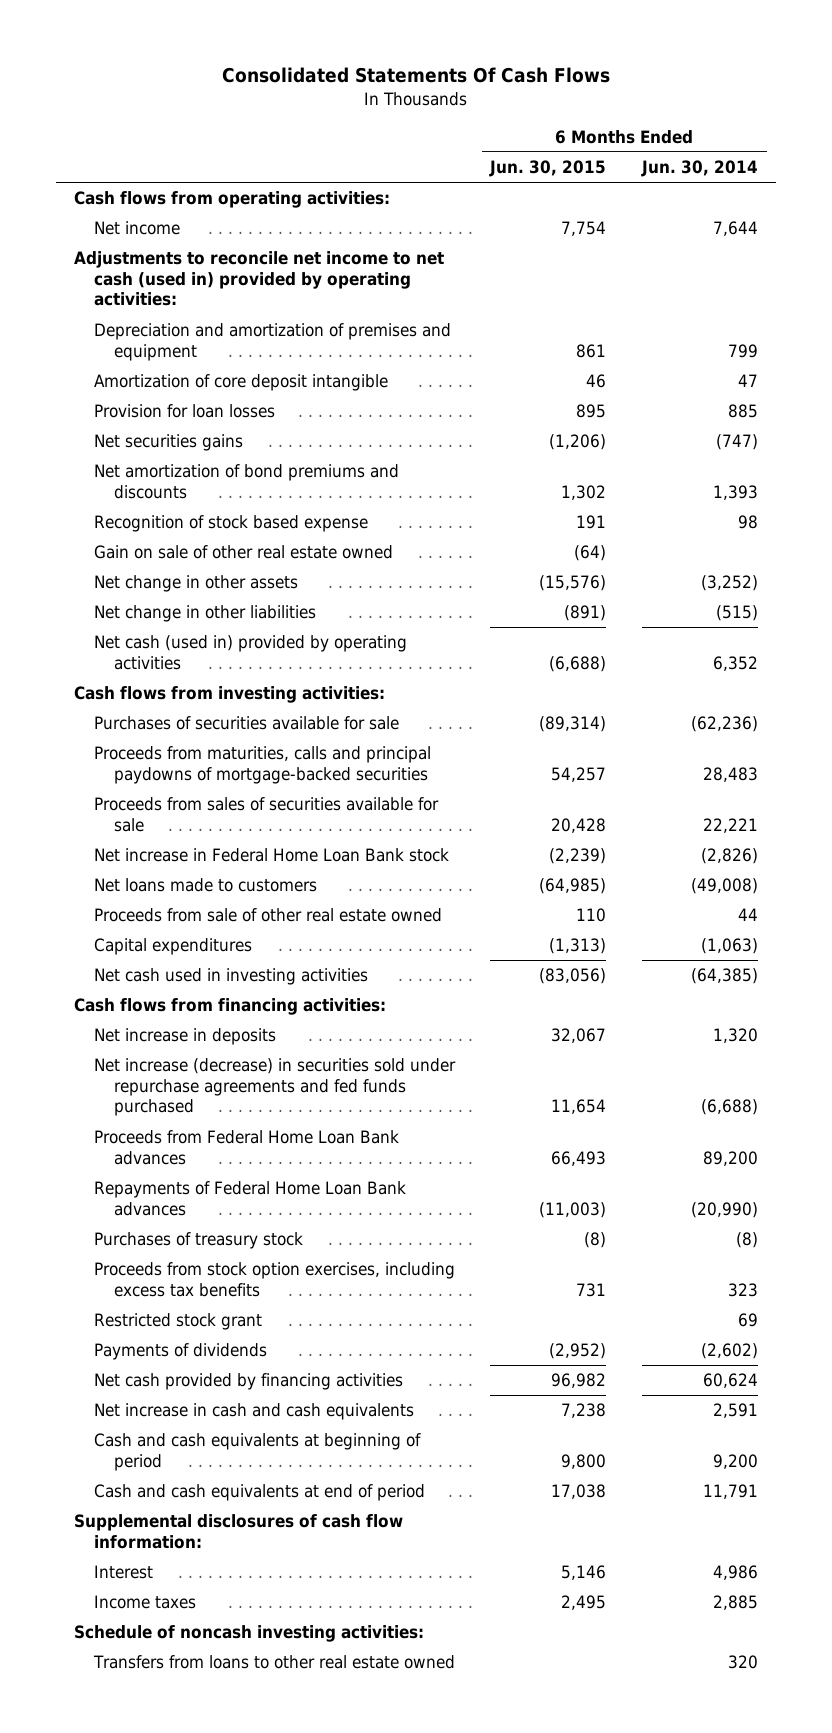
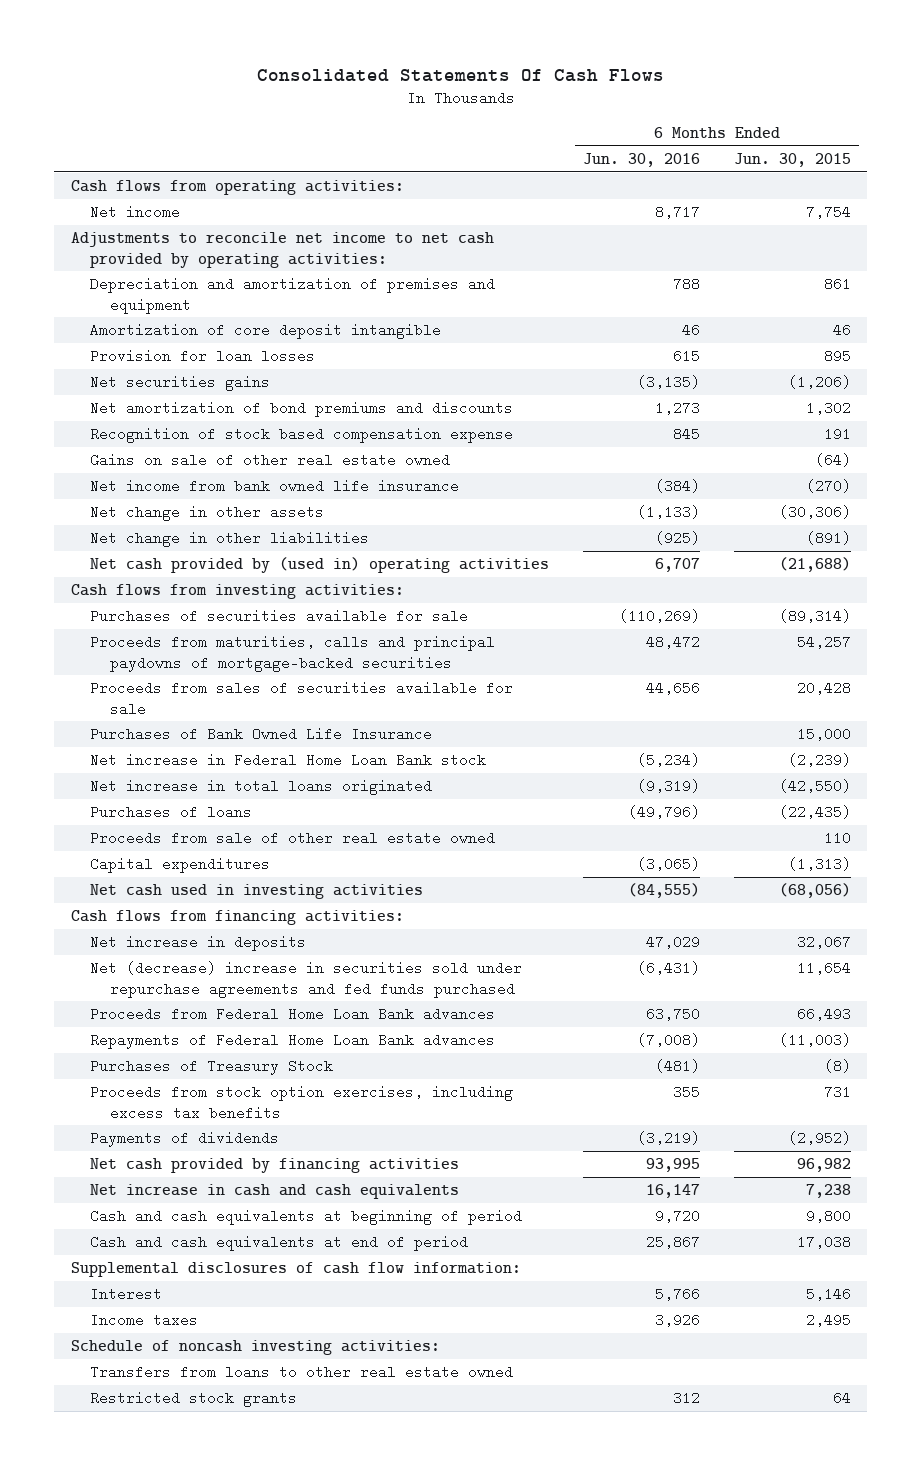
[640,160,758,178] Jun. 30, 2014 -> none
none -> [583,152,701,167] Jun. 30, 2016
[73,251,444,307] Adjustments to reconcile net income to net cash (used in) provided by operating activities: -> [71,232,495,268] Adjustments to reconcile net income to net cash provided by operating activities:
[94,515,369,533] Recognition of stock based expense -> [90,427,514,444] Recognition of stock based compensation expense
[94,545,394,560] Gain on sale of other real estate owned -> [90,453,451,468] Gains on sale of other real estate owned
none -> [90,479,460,494] Net income from bank owned life insurance
[539,575,607,592] (15,576) -> [778,505,851,520] (30,306)
[94,635,408,670] Net cash (used in) provided by operating activities -> [90,557,550,574] Net cash provided by (used in) operating activities
[549,655,607,672] (6,688) -> [778,557,851,573] (21,688)
none -> [90,727,433,742] Purchases of Bank Owned Life Insurance
[94,878,318,893] Net loans made to customers -> none
none -> [90,779,433,796] Net increase in total loans originated
none -> [90,805,253,820] Purchases of loans
[539,968,607,985] (83,056) -> [778,883,851,899] (68,056)
[94,1058,457,1117] Net increase (decrease) in securities sold under repurchase agreements and fed funds purchased -> [90,961,523,998] Net (decrease) increase in securities sold under repurchase agreements and fed funds purchased
[94,1232,304,1250] Purchases of treasury stock -> [90,1059,334,1076] Purchases of Treasury Stock
[94,1313,263,1331] Restricted stock grant -> none
none -> [90,1391,298,1408] Restricted stock grants

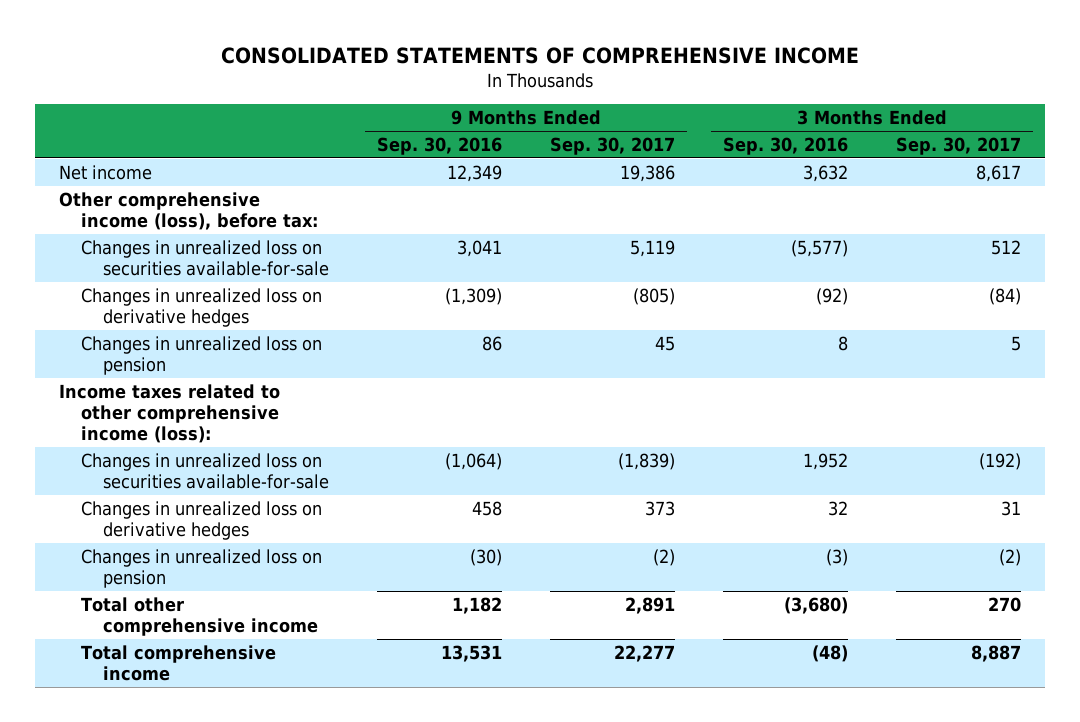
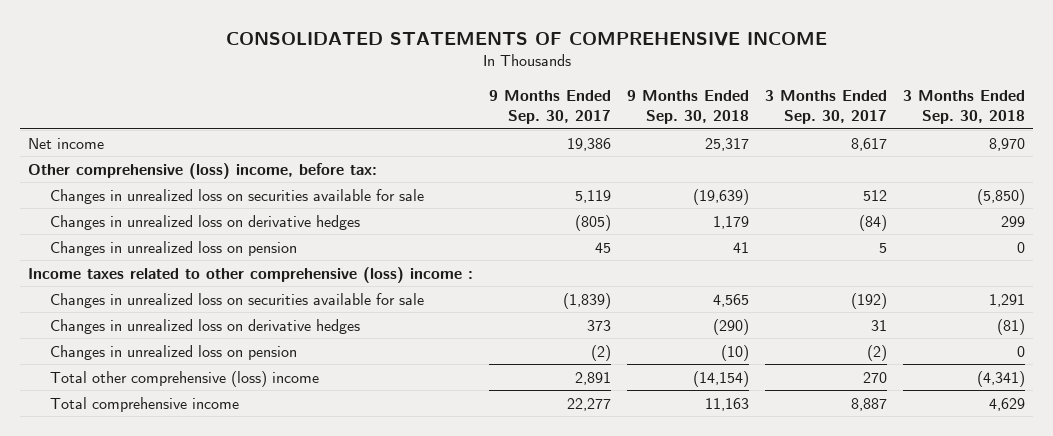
[376,136,502,155] Sep. 30, 2016 -> none
[722,136,848,155] Sep. 30, 2016 -> none
none -> [627,89,750,125] 9 Months Ended Sep. 30, 2018
none -> [903,89,1026,125] 3 Months Ended Sep. 30, 2018
[58,191,318,231] Other comprehensive income (loss), before tax: -> [28,162,378,179] Other comprehensive (loss) income, before tax:
[80,239,329,277] Changes in unrealized loss on securities available-for-sale -> [49,188,424,204] Changes in unrealized loss on securities available for sale
[58,383,280,444] Income taxes related to other comprehensive income (loss): -> [28,266,474,283] Income taxes related to other comprehensive (loss) income :
[80,452,329,490] Changes in unrealized loss on securities available-for-sale -> [49,292,424,308] Changes in unrealized loss on securities available for sale
[80,596,318,637] Total other comprehensive income -> [49,370,319,387] Total other comprehensive (loss) income

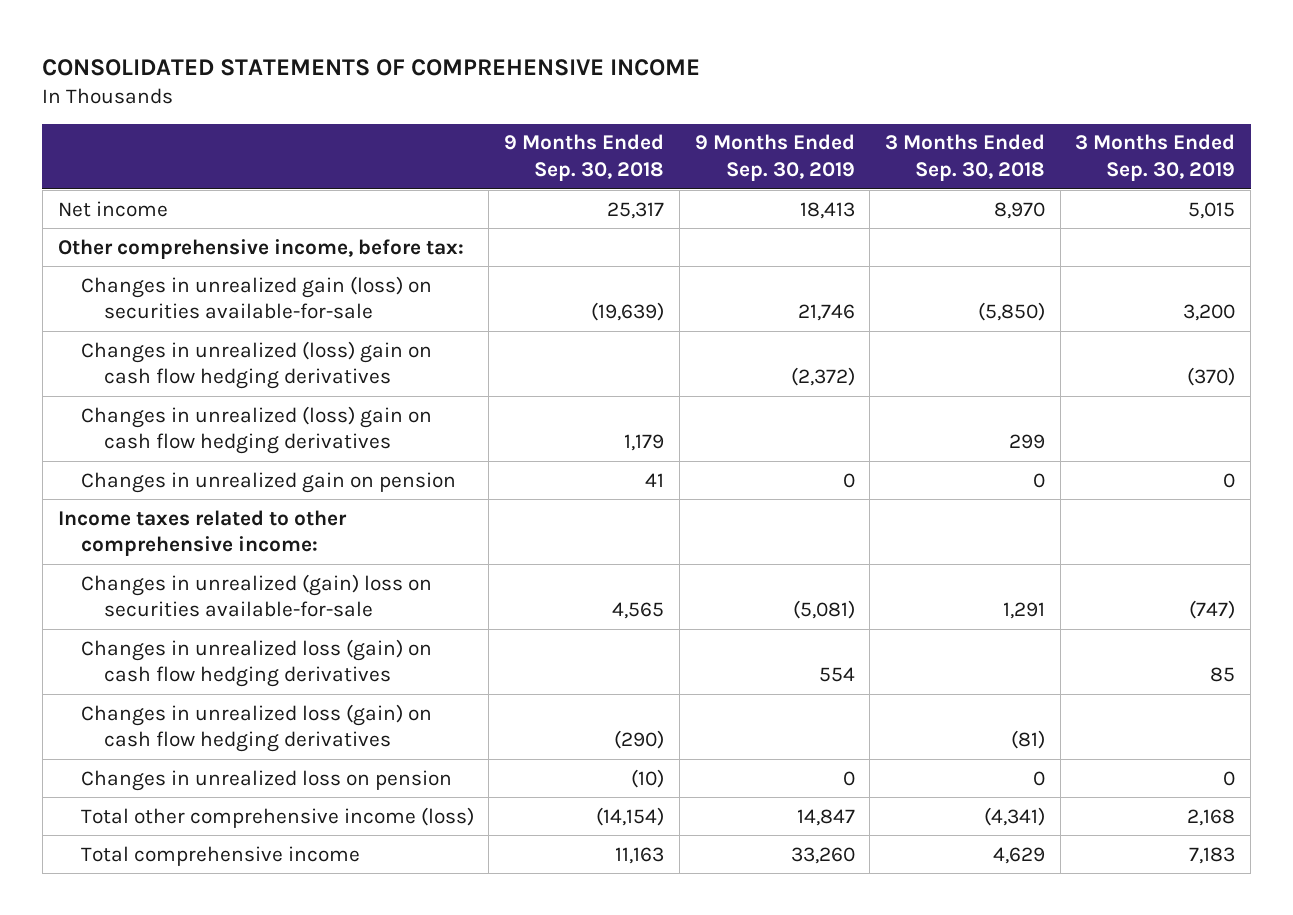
[489,89,612,125] 9 Months Ended Sep. 30, 2017 -> none
[765,89,888,125] 3 Months Ended Sep. 30, 2017 -> none
none -> [694,134,855,182] 9 Months Ended Sep. 30, 2019
none -> [1075,134,1236,182] 3 Months Ended Sep. 30, 2019
[28,162,378,179] Other comprehensive (loss) income, before tax: -> [57,238,464,259] Other comprehensive income, before tax:
[49,188,424,204] Changes in unrealized loss on securities available for sale -> [80,275,432,320] Changes in unrealized gain (loss) on securities available-for-sale
none -> [80,340,432,390] Changes in unrealized (loss) gain on cash flow hedging derivatives
[49,214,360,230] Changes in unrealized loss on derivative hedges -> [80,405,432,455] Changes in unrealized (loss) gain on cash flow hedging derivatives
[49,240,297,256] Changes in unrealized loss on pension -> [80,471,456,493] Changes in unrealized gain on pension
[28,266,474,283] Income taxes related to other comprehensive (loss) income : -> [57,509,347,557] Income taxes related to other comprehensive income:
[49,292,424,308] Changes in unrealized loss on securities available for sale -> [80,573,432,618] Changes in unrealized (gain) loss on securities available-for-sale
none -> [80,638,432,688] Changes in unrealized loss (gain) on cash flow hedging derivatives
[49,318,360,334] Changes in unrealized loss on derivative hedges -> [80,703,432,753] Changes in unrealized loss (gain) on cash flow hedging derivatives
[49,370,319,387] Total other comprehensive (loss) income -> [80,806,474,828] Total other comprehensive income (loss)

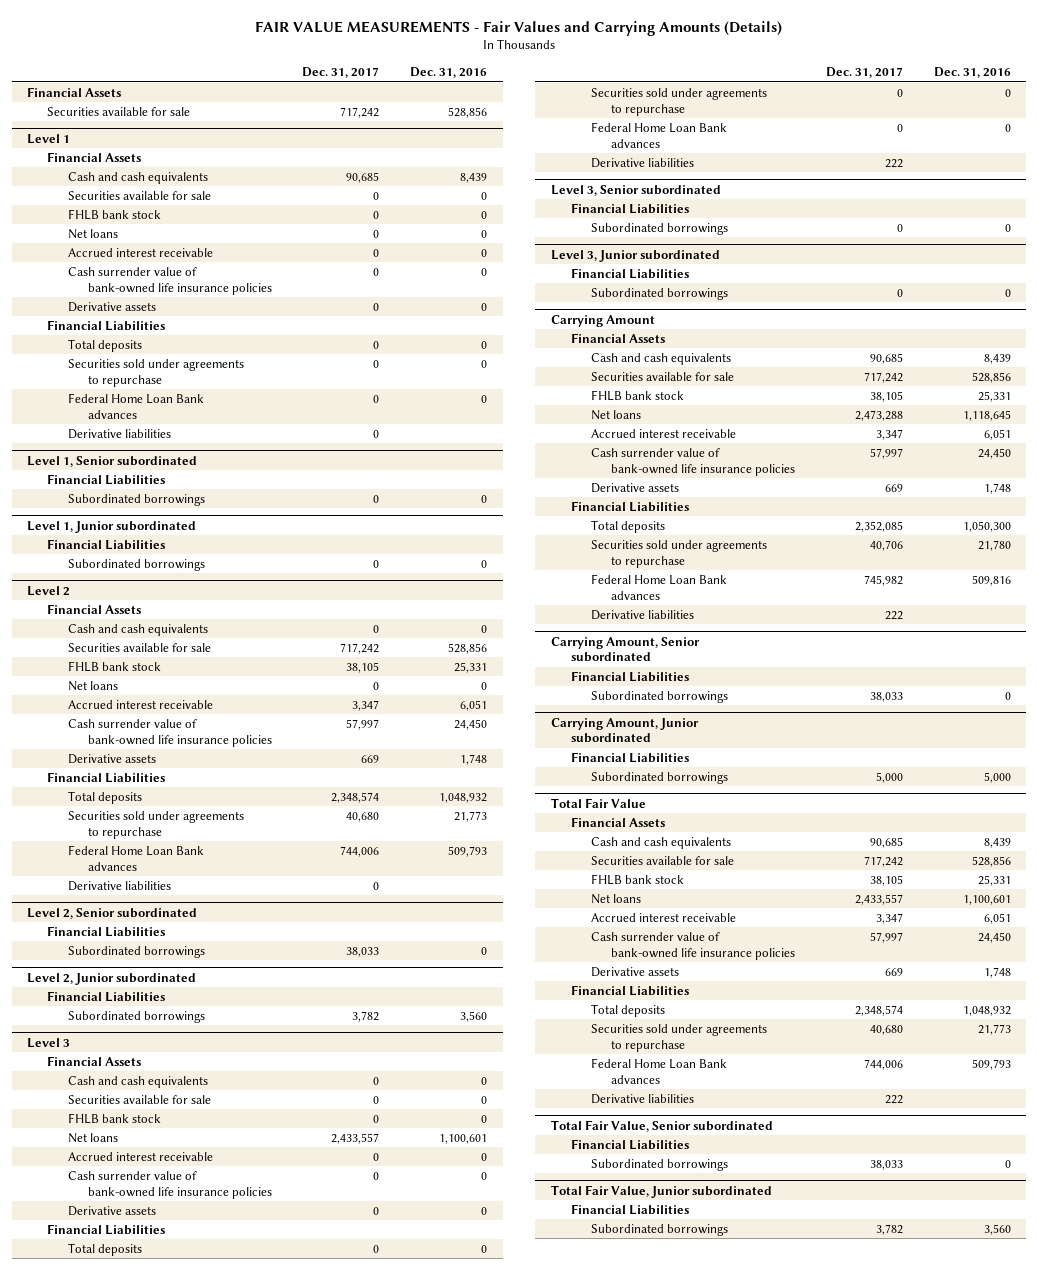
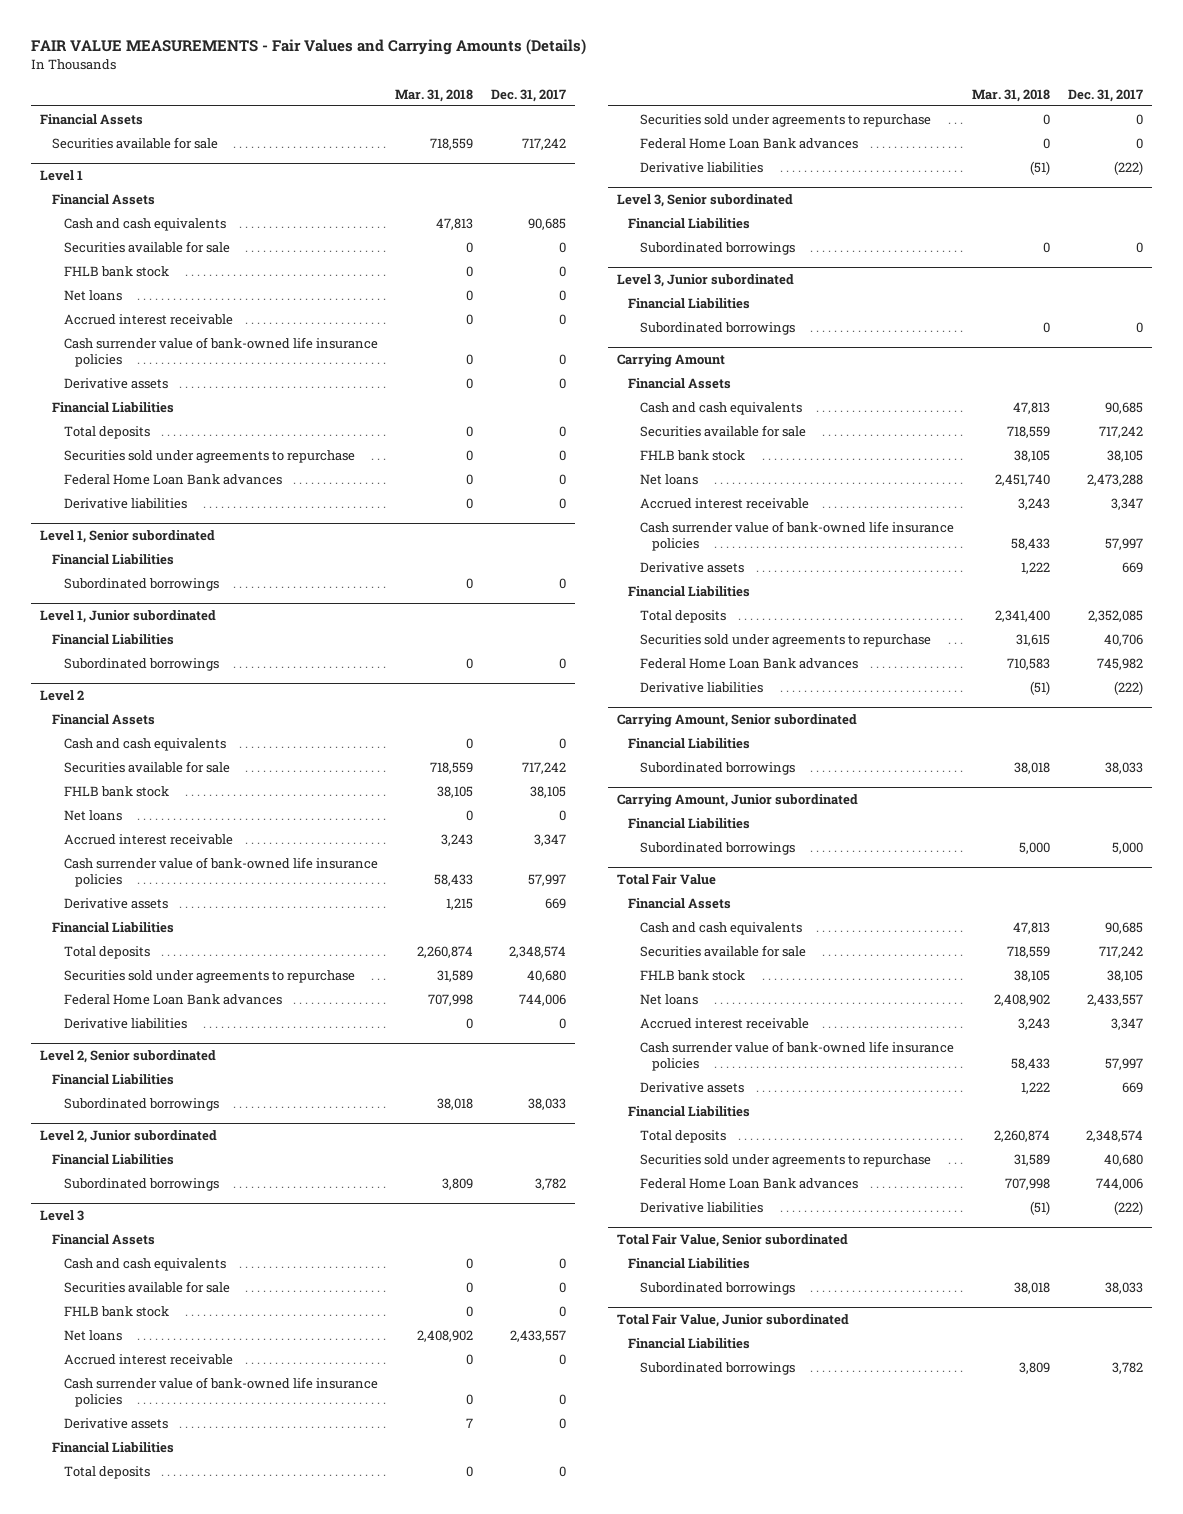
[410,67,488,79] Dec. 31, 2016 -> none
none -> [395,88,474,102] Mar. 31, 2018
[884,158,903,168] 222 -> [1113,160,1143,175] (222)
[884,610,903,620] 222 -> [1113,680,1143,695] (222)
[884,1094,903,1104] 222 -> [1113,1200,1143,1215] (222)

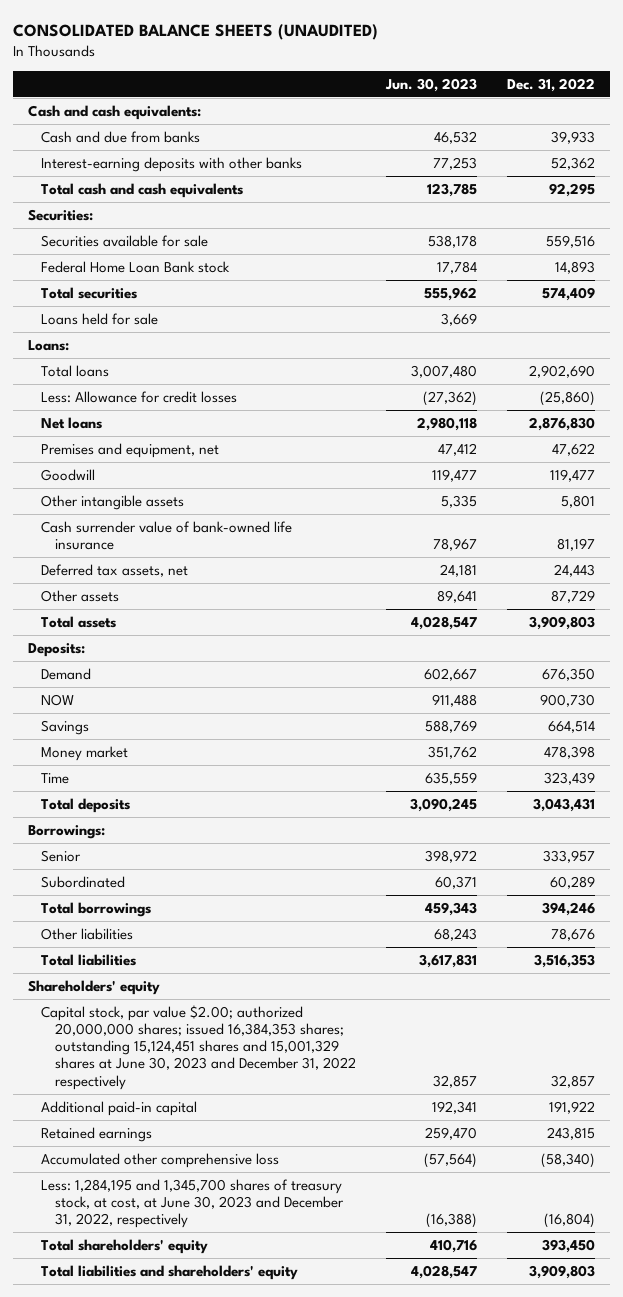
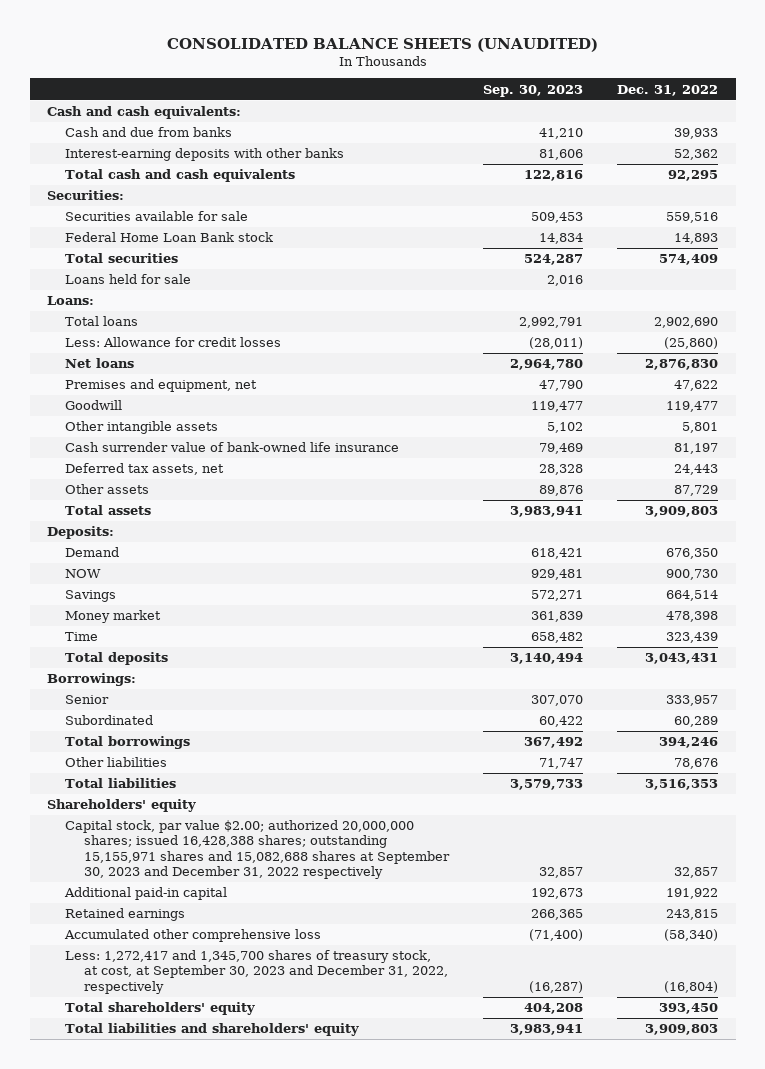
[385,77,478,92] Jun. 30, 2023 -> none
none -> [483,84,584,97] Sep. 30, 2023
[41,1004,356,1090] Capital stock, par value $2.00; authorized 20,000,000 shares; issued 16,384,353 shares; outstanding 15,124,451 shares and 15,001,329 shares at June 30, 2023 and December 31, 2022 respectively -> [65,820,450,879] Capital stock, par value $2.00; authorized 20,000,000 shares; issued 16,428,388 shares; outstanding 15,155,971 shares and 15,082,688 shares at September 30, 2023 and December 31, 2022 respectively
[41,1178,344,1229] Less: 1,284,195 and 1,345,700 shares of treasury stock, at cost, at June 30, 2023 and December 31, 2022, respectively -> [65,950,448,994] Less: 1,272,417 and 1,345,700 shares of treasury stock, at cost, at September 30, 2023 and December 31, 2022, respectively

